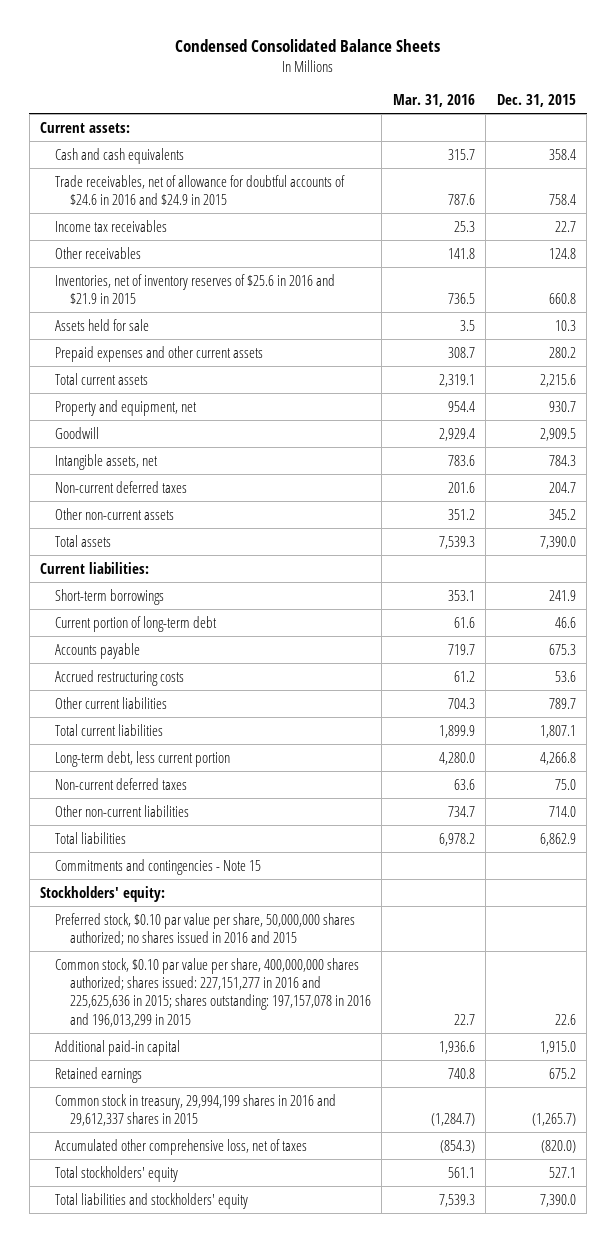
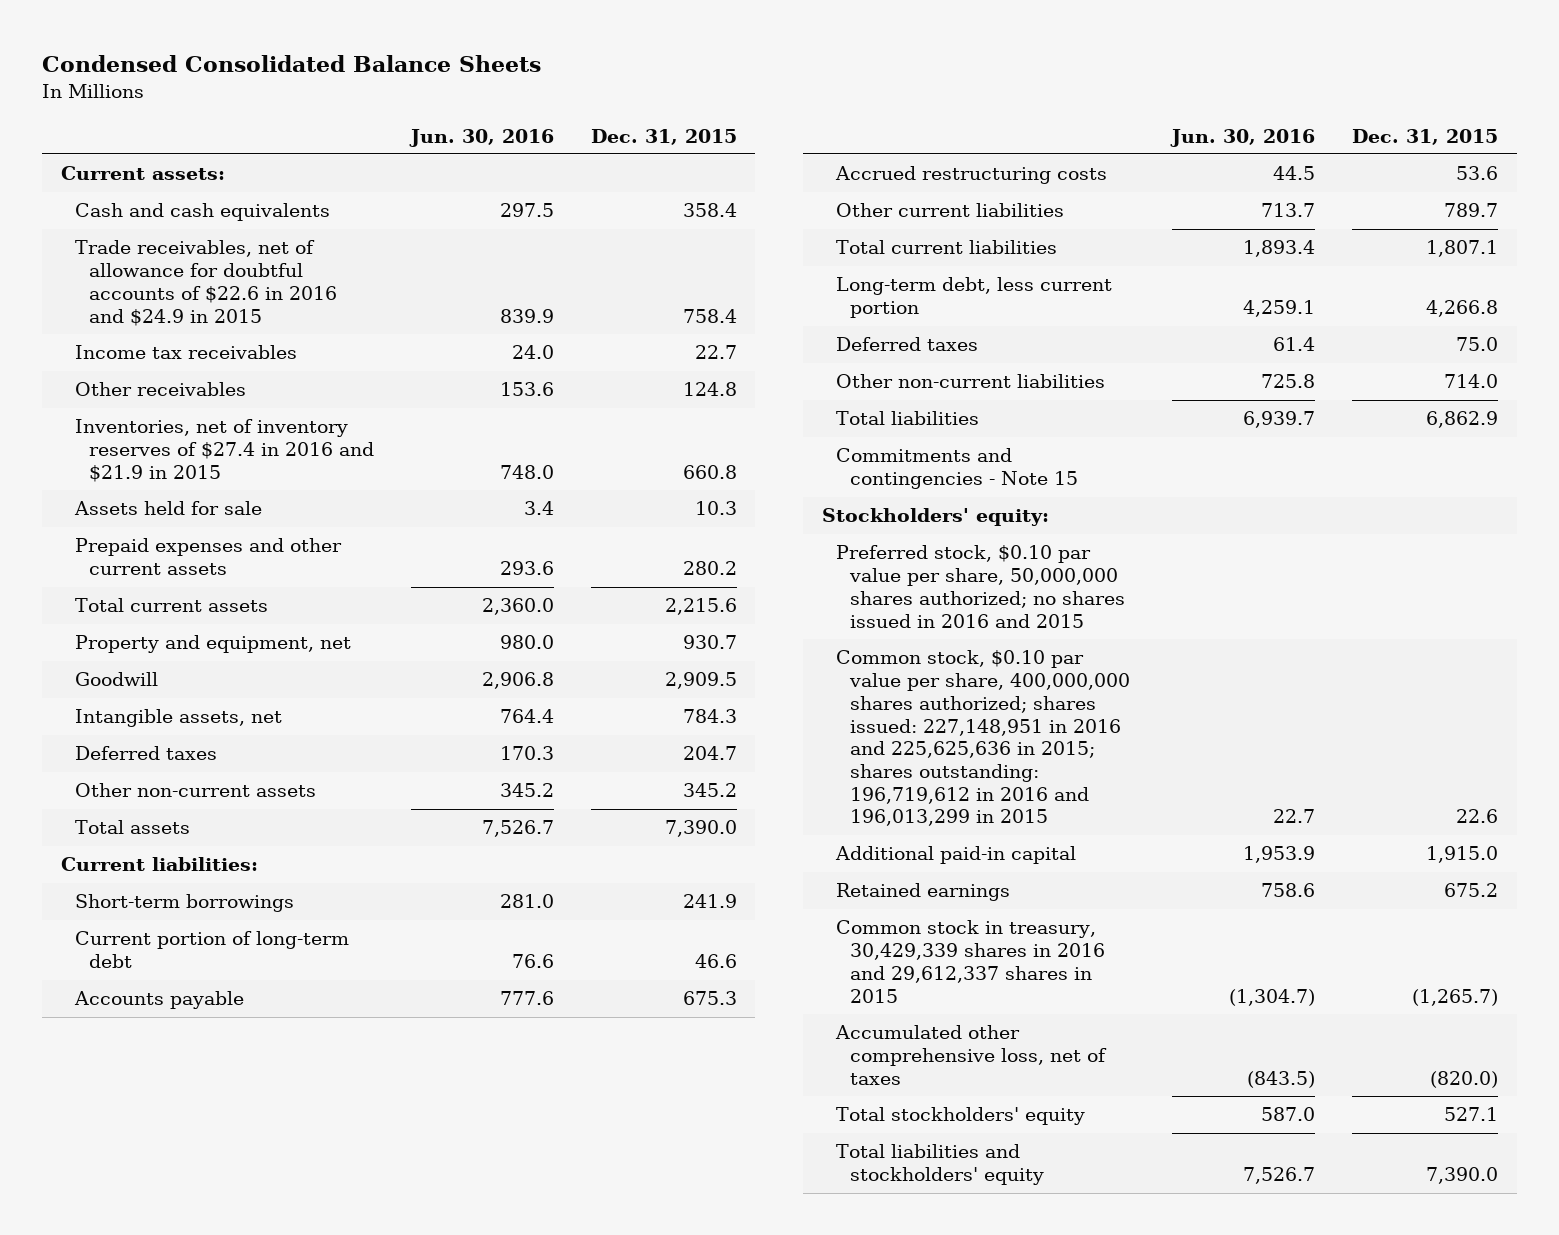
[392,94,475,108] Mar. 31, 2016 -> none
none -> [408,128,554,147] Jun. 30, 2016
[54,174,345,205] Trade receivables, net of allowance for doubtful accounts of $24.6 in 2016 and $24.9 in 2015 -> [74,240,337,326] Trade receivables, net of allowance for doubtful accounts of $22.6 in 2016 and $24.9 in 2015
[54,273,335,304] Inventories, net of inventory reserves of $25.6 in 2016 and $21.9 in 2015 -> [74,419,374,482] Inventories, net of inventory reserves of $27.4 in 2016 and $21.9 in 2015
[54,480,187,493] Non-current deferred taxes -> [74,746,217,761] Deferred taxes
[54,777,187,790] Non-current deferred taxes -> [836,337,979,352] Deferred taxes
[54,957,371,1027] Common stock, $0.10 par value per share, 400,000,000 shares authorized; shares issued: 227,151,277 in 2016 and 225,625,636 in 2015; shares outstanding: 197,157,078 in 2016 and 196,013,299 in 2015 -> [836,650,1131,827] Common stock, $0.10 par value per share, 400,000,000 shares authorized; shares issued: 227,148,951 in 2016 and 225,625,636 in 2015; shares outstanding: 196,719,612 in 2016 and 196,013,299 in 2015
[54,1093,336,1126] Common stock in treasury, 29,994,199 shares in 2016 and 29,612,337 shares in 2015 -> [836,920,1106,1003] Common stock in treasury, 30,429,339 shares in 2016 and 29,612,337 shares in 2015

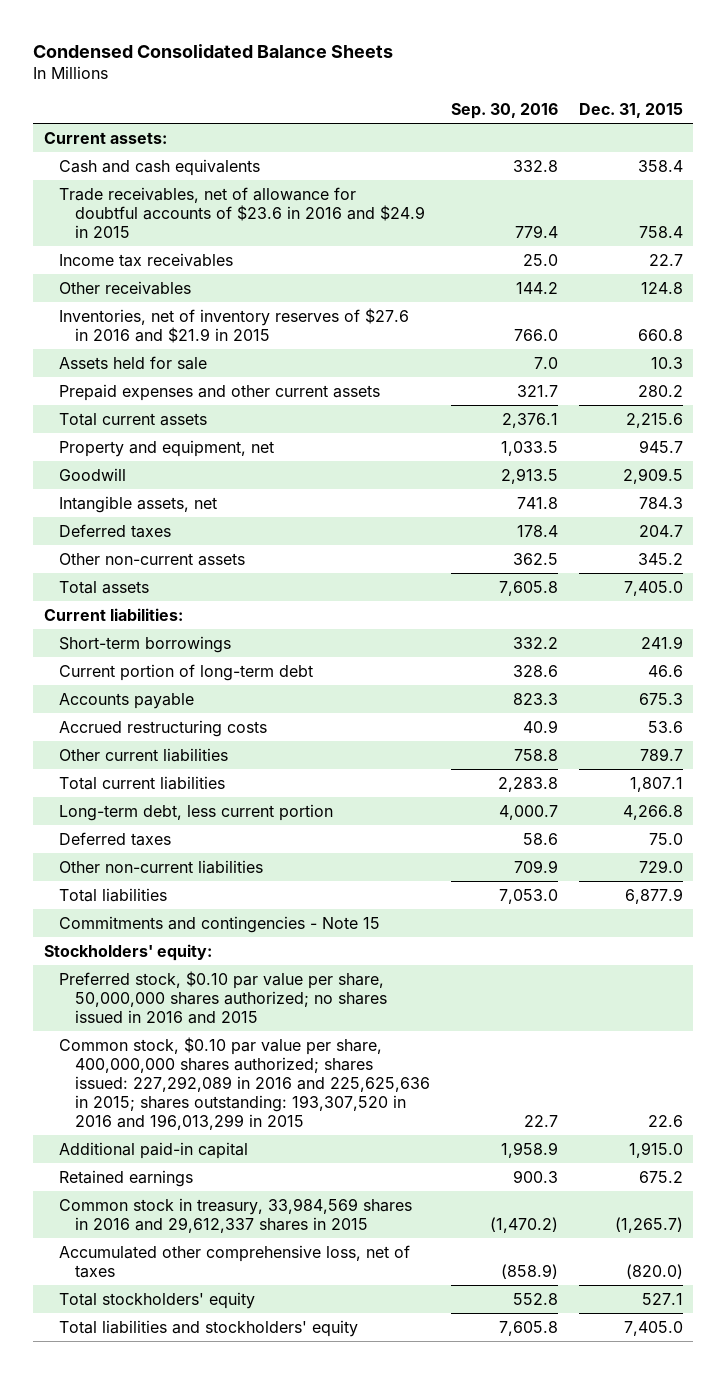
[408,128,554,147] Jun. 30, 2016 -> none
none -> [450,102,558,119] Sep. 30, 2016
[74,240,337,326] Trade receivables, net of allowance for doubtful accounts of $22.6 in 2016 and $24.9 in 2015 -> [59,186,425,238] Trade receivables, net of allowance for doubtful accounts of $23.6 in 2016 and $24.9 in 2015
[74,419,374,482] Inventories, net of inventory reserves of $27.4 in 2016 and $21.9 in 2015 -> [59,307,410,343] Inventories, net of inventory reserves of $27.6 in 2016 and $21.9 in 2015
[682,635,737,650] 930.7 -> [638,439,683,453] 945.7
[664,820,737,838] 7,390.0 -> [623,580,683,596] 7,405.0
[1444,374,1499,389] 714.0 -> [638,859,683,873] 729.0
[1426,411,1499,429] 6,862.9 -> [624,887,683,904] 6,877.9
[836,650,1131,827] Common stock, $0.10 par value per share, 400,000,000 shares authorized; shares issued: 227,148,951 in 2016 and 225,625,636 in 2015; shares outstanding: 196,719,612 in 2016 and 196,013,299 in 2015 -> [59,1036,430,1130] Common stock, $0.10 par value per share, 400,000,000 shares authorized; shares issued: 227,292,089 in 2016 and 225,625,636 in 2015; shares outstanding: 193,307,520 in 2016 and 196,013,299 in 2015
[836,920,1106,1003] Common stock in treasury, 30,429,339 shares in 2016 and 29,612,337 shares in 2015 -> [59,1197,413,1233] Common stock in treasury, 33,984,569 shares in 2016 and 29,612,337 shares in 2015
[1426,1167,1499,1185] 7,390.0 -> [623,1320,683,1336] 7,405.0

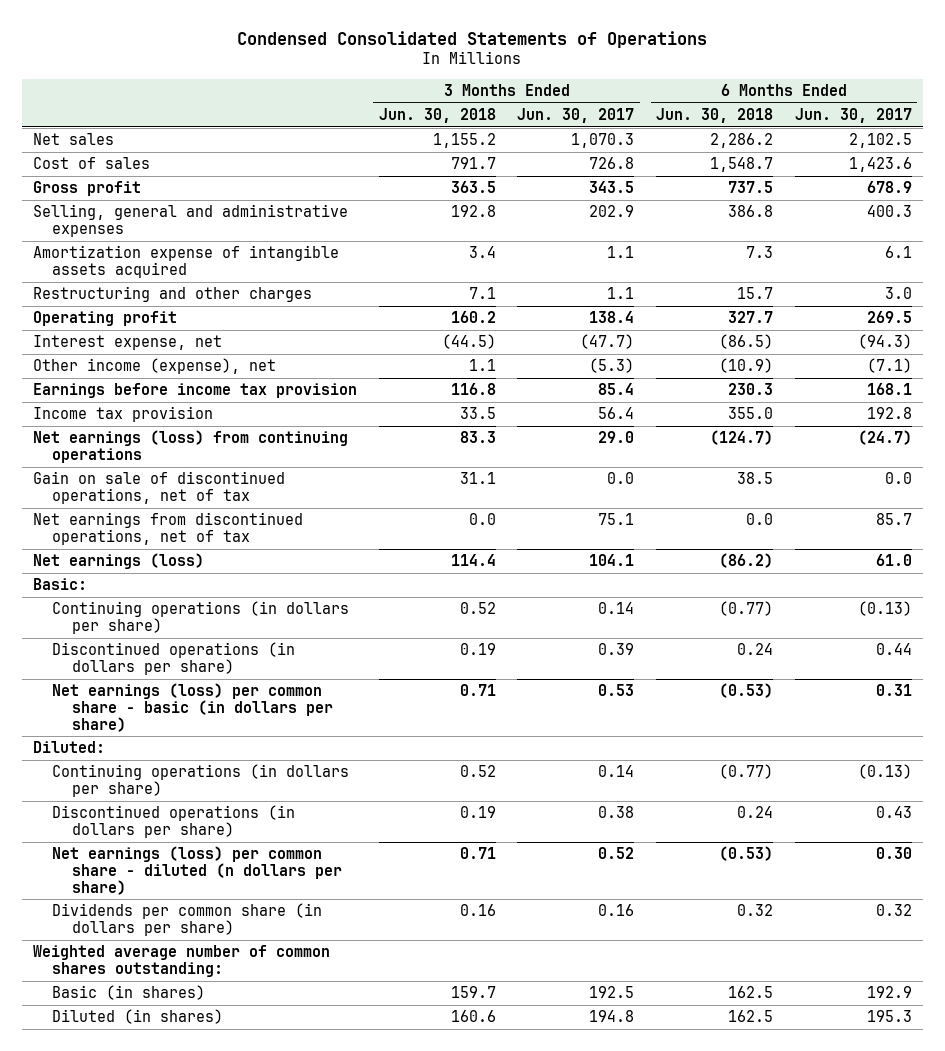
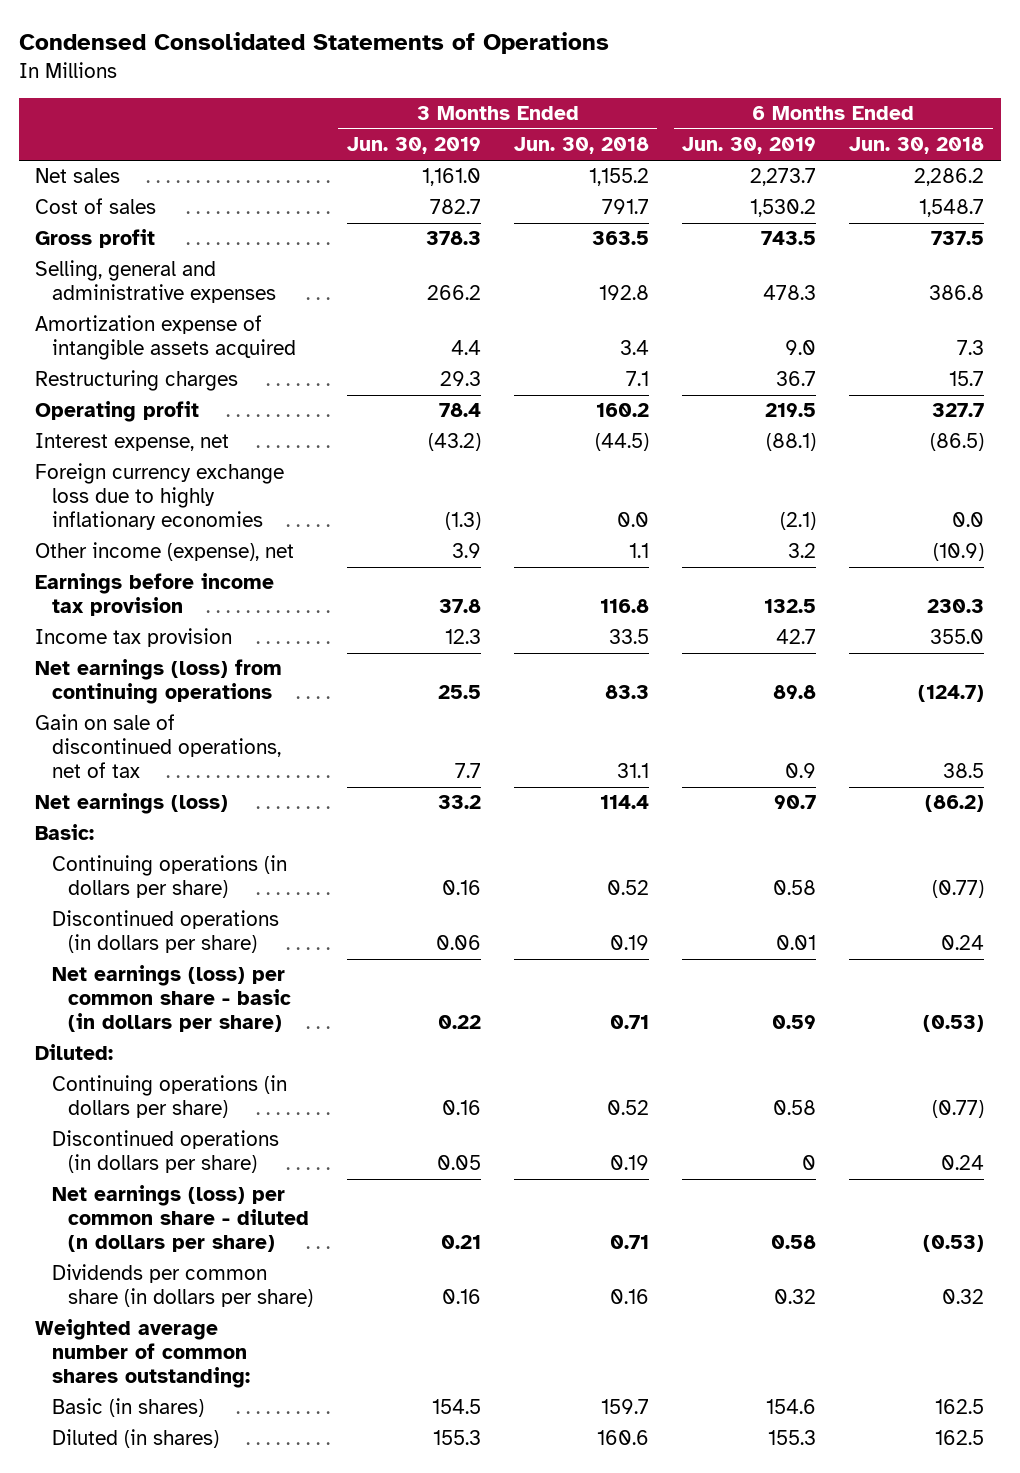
[517,108,635,124] Jun. 30, 2017 -> none
[794,108,912,124] Jun. 30, 2017 -> none
none -> [346,137,481,155] Jun. 30, 2019
none -> [682,137,817,155] Jun. 30, 2019
[32,286,312,303] Restructuring and other charges -> [35,370,239,392] Restructuring charges
none -> [35,463,285,531] Foreign currency exchange loss due to highly inflationary economies
[32,512,303,546] Net earnings from discontinued operations, net of tax -> none

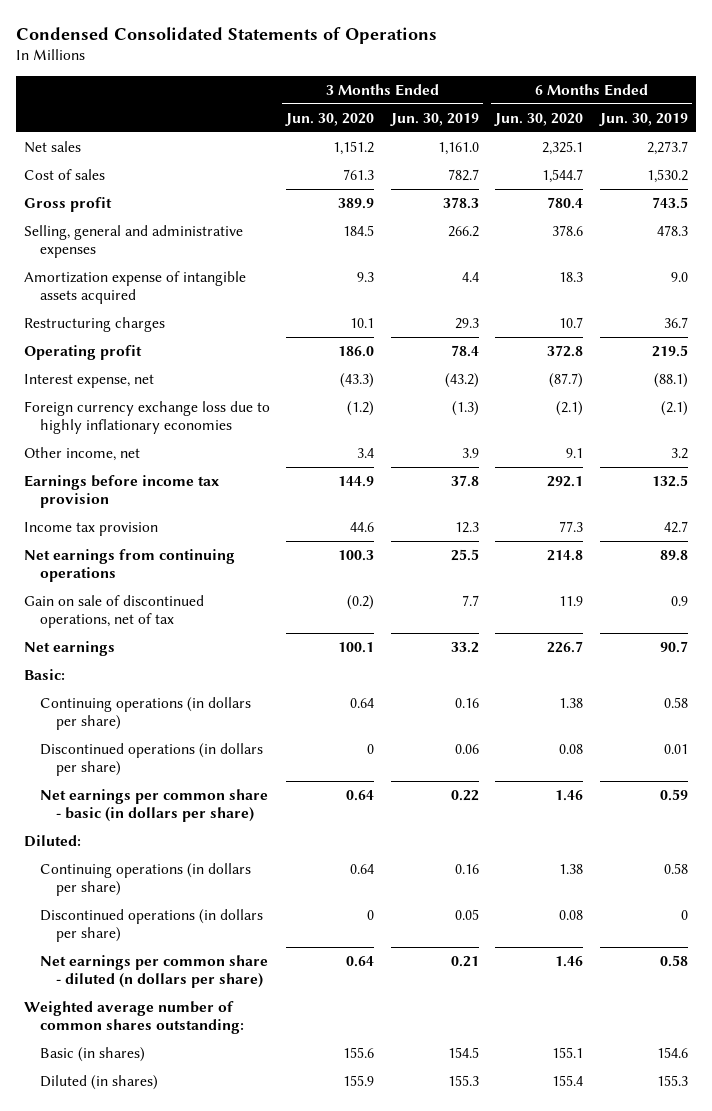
[513,137,649,155] Jun. 30, 2018 -> none
[849,137,985,155] Jun. 30, 2018 -> none
none -> [285,112,375,126] Jun. 30, 2020
none -> [494,112,584,126] Jun. 30, 2020
[35,542,295,562] Other income (expense), net -> [23,447,140,462] Other income, net
[35,659,283,705] Net earnings (loss) from continuing operations -> [23,549,235,583] Net earnings from continuing operations
[35,793,229,815] Net earnings (loss) -> [23,641,115,657] Net earnings
[51,965,292,1033] Net earnings (loss) per common share - basic (in dollars per share) -> [39,789,268,823] Net earnings per common share - basic (in dollars per share)
[51,1264,314,1308] Dividends per common share (in dollars per share) -> none
[51,1185,310,1253] Net earnings (loss) per common share - diluted (n dollars per share) -> [39,955,268,989] Net earnings per common share - diluted (n dollars per share)

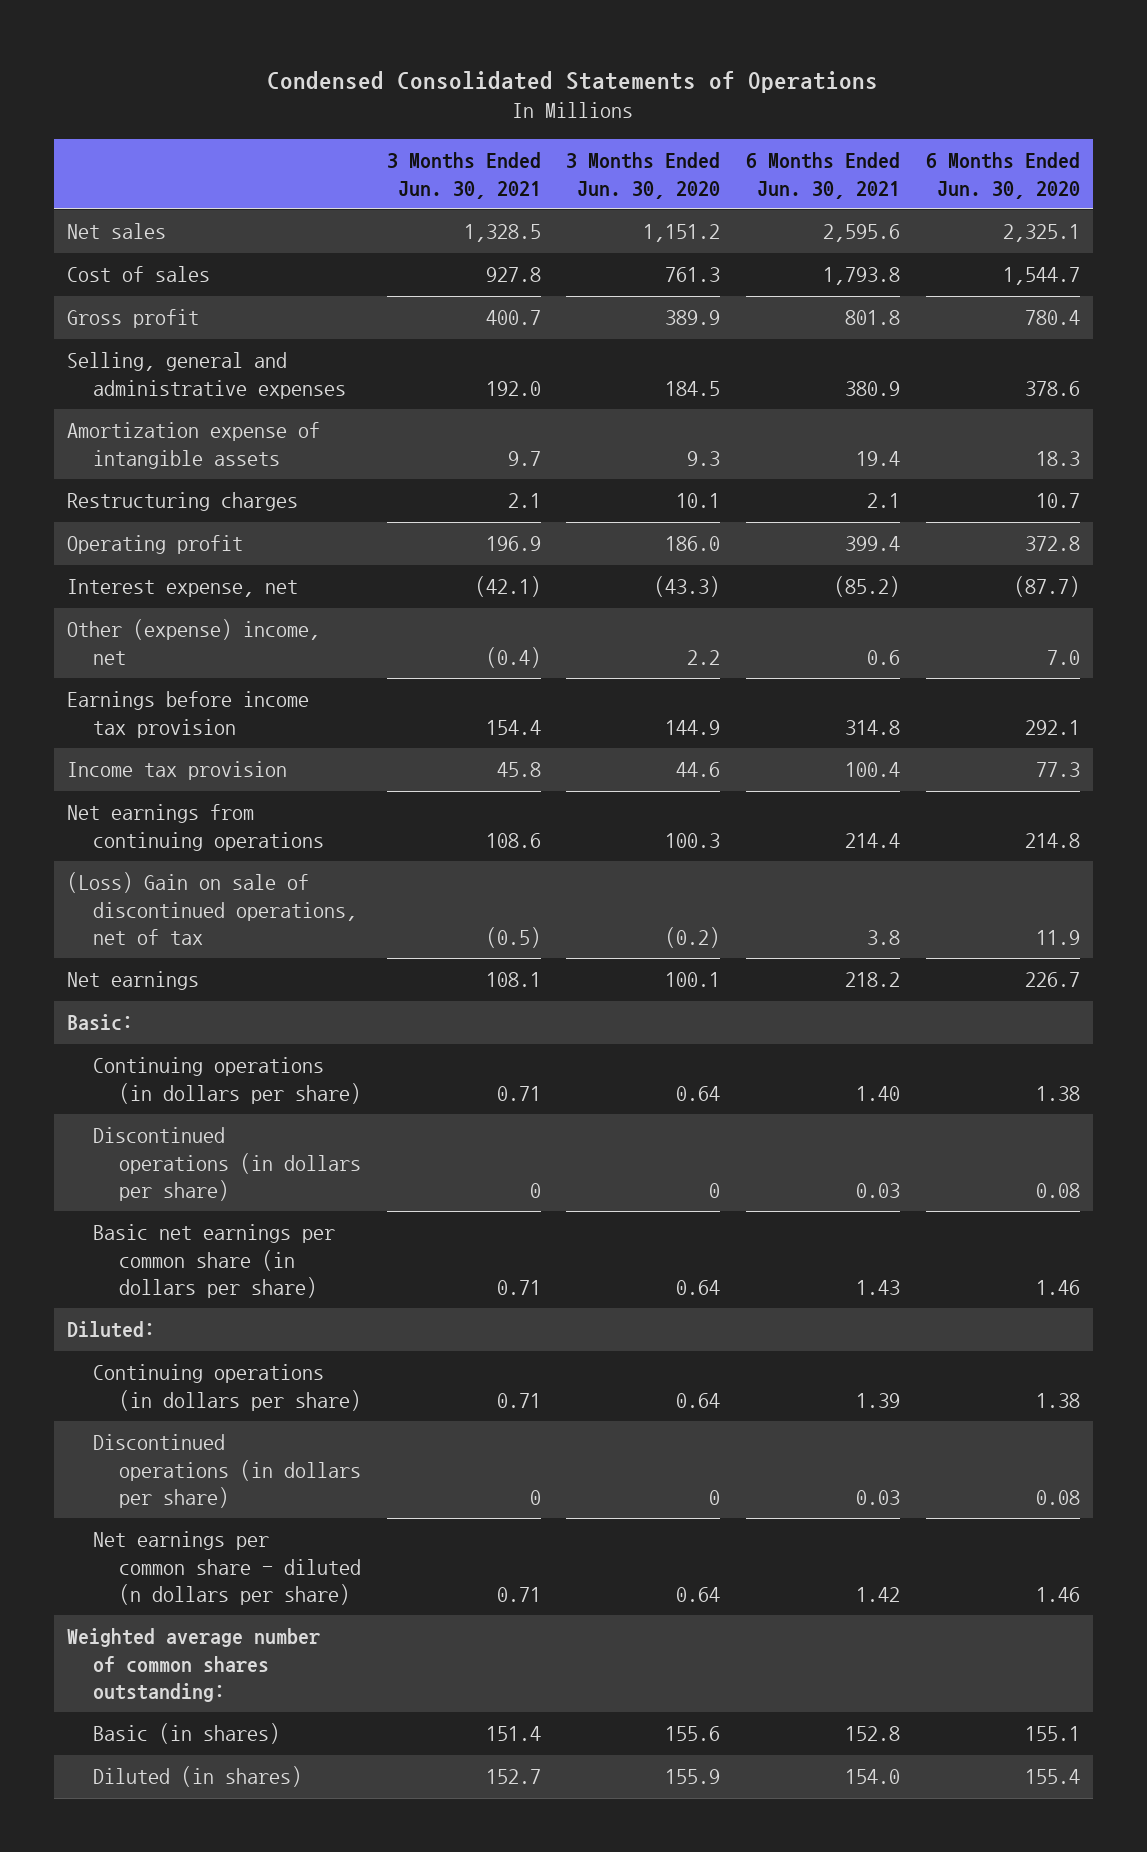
[389,112,479,126] Jun. 30, 2019 -> none
[598,112,688,126] Jun. 30, 2019 -> none
none -> [386,152,541,199] 3 Months Ended Jun. 30, 2021
none -> [746,152,901,199] 6 Months Ended Jun. 30, 2021
[23,271,246,305] Amortization expense of intangible assets acquired -> [66,422,320,469] Amortization expense of intangible assets
[23,401,270,435] Foreign currency exchange loss due to highly inflationary economies -> none
[23,447,140,462] Other income, net -> [66,619,320,665] Other (expense) income, net
[357,448,375,459] 3.4 -> [687,649,721,665] 2.2
[566,448,584,459] 9.1 -> [1046,649,1080,665] 7.0
[23,595,204,629] Gain on sale of discontinued operations, net of tax -> [66,872,357,946] (Loss) Gain on sale of discontinued operations, net of tax
[39,789,268,823] Net earnings per common share - basic (in dollars per share) -> [92,1224,335,1299] Basic net earnings per common share (in dollars per share)

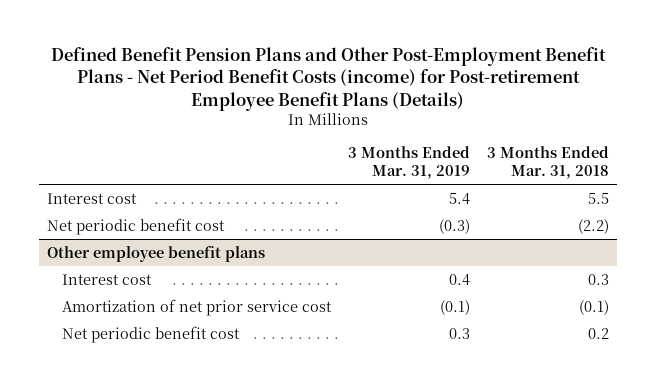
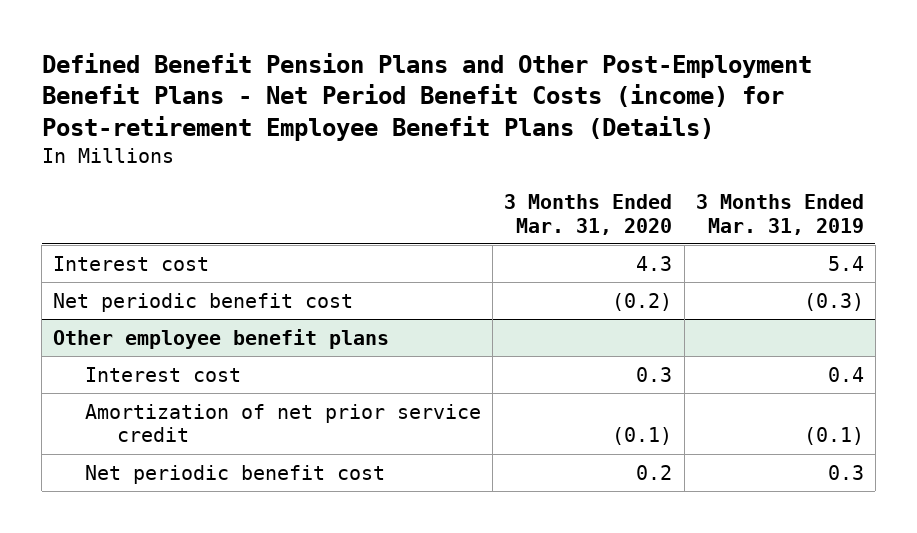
[486,146,609,180] 3 Months Ended Mar. 31, 2018 -> none
none -> [504,194,673,235] 3 Months Ended Mar. 31, 2020
[61,298,332,316] Amortization of net prior service cost -> [85,403,482,443] Amortization of net prior service credit

